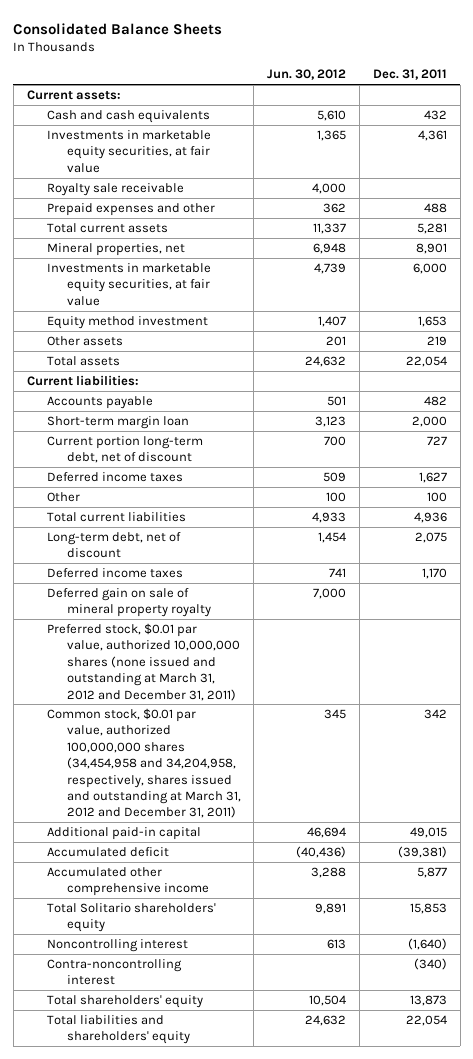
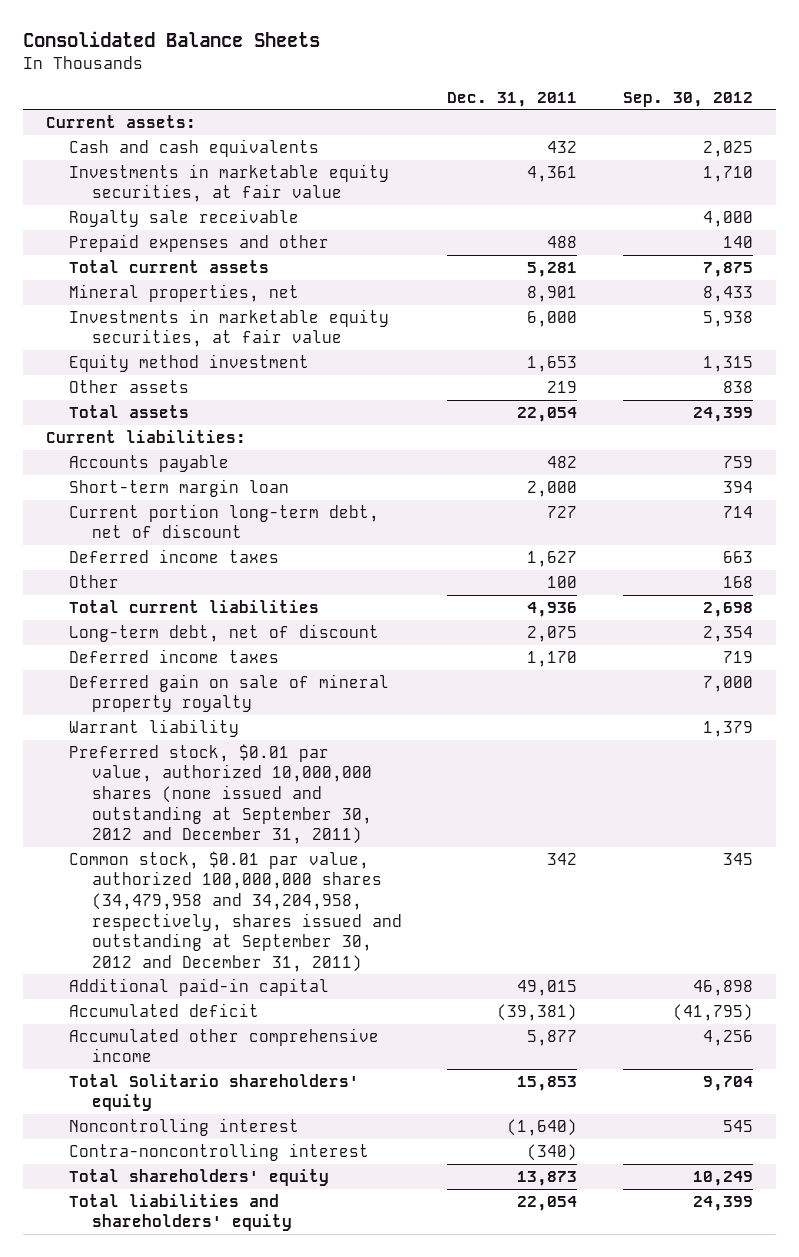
[267,69,347,81] Jun. 30, 2012 -> none
none -> [623,91,754,107] Sep. 30, 2012
none -> [68,718,239,737] Warrant liability
[46,623,240,701] Preferred stock, $0.01 par value, authorized 10,000,000 shares (none issued and outstanding at March 31, 2012 and December 31, 2011) -> [68,743,372,845] Preferred stock, $0.01 par value, authorized 10,000,000 shares (none issued and outstanding at September 30, 2012 and December 31, 2011)
[46,708,241,819] Common stock, $0.01 par value, authorized 100,000,000 shares (34,454,958 and 34,204,958, respectively, shares issued and outstanding at March 31, 2012 and December 31, 2011) -> [68,850,402,972] Common stock, $0.01 par value, authorized 100,000,000 shares (34,479,958 and 34,204,958, respectively, shares issued and outstanding at September 30, 2012 and December 31, 2011)

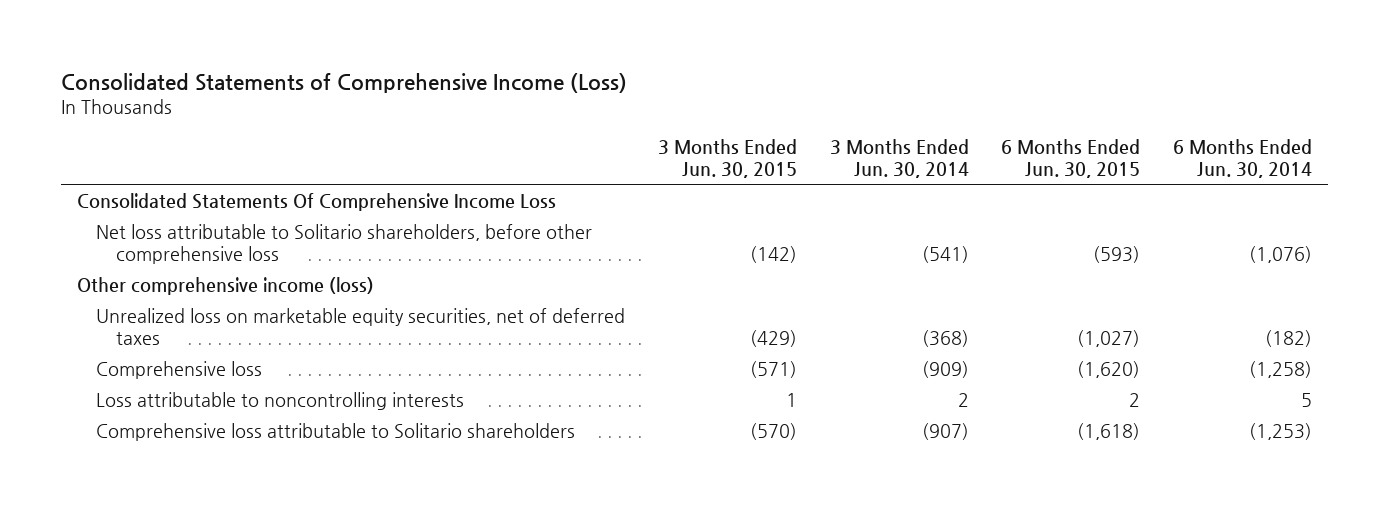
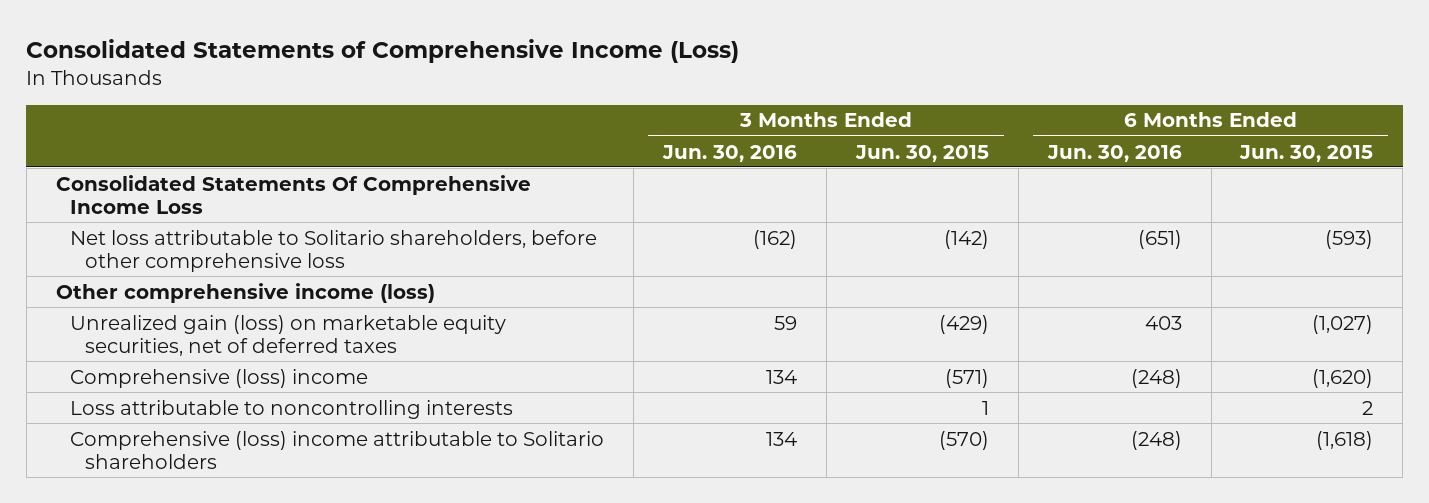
[829,138,969,179] 3 Months Ended Jun. 30, 2014 -> none
[1173,138,1313,179] 6 Months Ended Jun. 30, 2014 -> none
none -> [662,144,798,162] Jun. 30, 2016
none -> [1046,144,1182,162] Jun. 30, 2016
[96,307,626,346] Unrealized loss on marketable equity securities, net of deferred taxes -> [70,314,507,356] Unrealized gain (loss) on marketable equity securities, net of deferred taxes
[96,360,263,379] Comprehensive loss -> [70,368,369,388] Comprehensive (loss) income
[96,422,576,441] Comprehensive loss attributable to Solitario shareholders -> [70,430,605,469] Comprehensive (loss) income attributable to Solitario shareholders

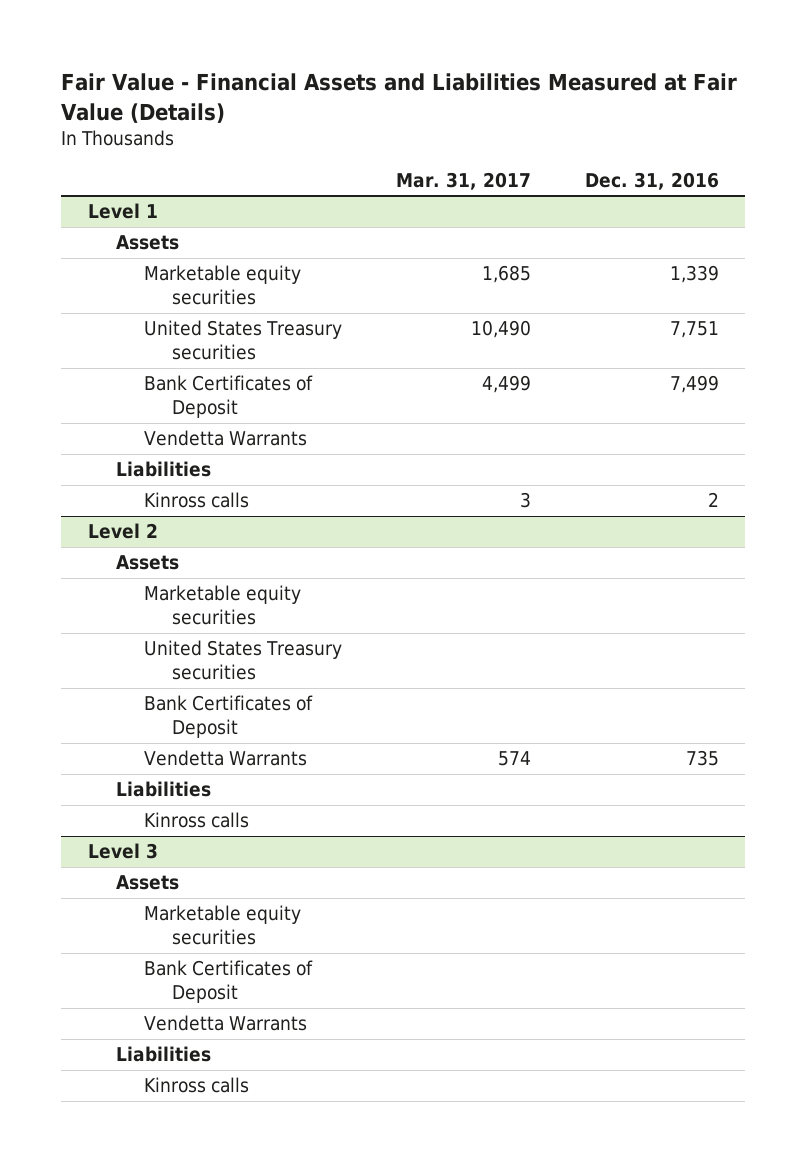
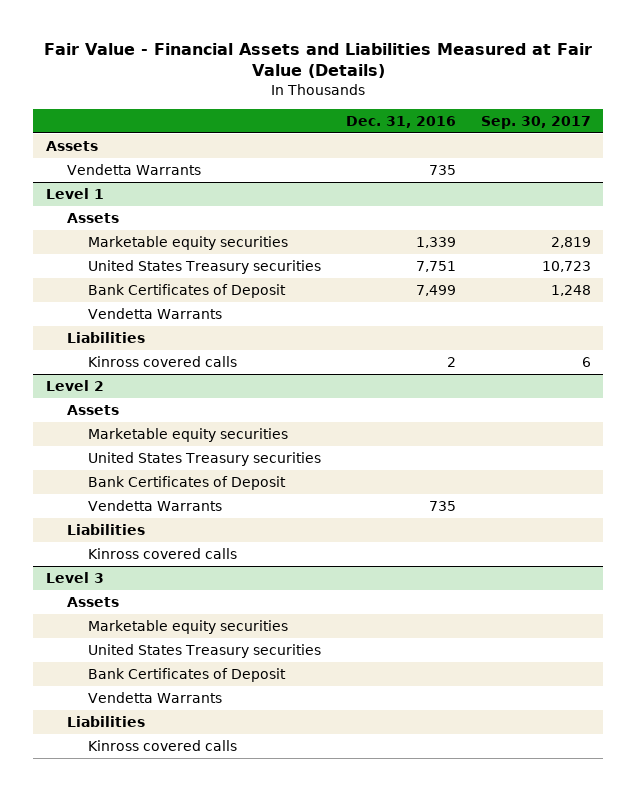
[395,171,531,190] Mar. 31, 2017 -> none
none -> [480,115,591,129] Sep. 30, 2017
none -> [45,140,98,151] Assets
none -> [66,163,201,175] Vendetta Warrants
[144,492,250,509] Kinross calls -> [87,355,237,367] Kinross covered calls
[144,812,250,829] Kinross calls -> [87,547,237,559] Kinross covered calls
none -> [87,643,321,658] United States Treasury securities
[144,1077,250,1094] Kinross calls -> [87,739,237,751] Kinross covered calls

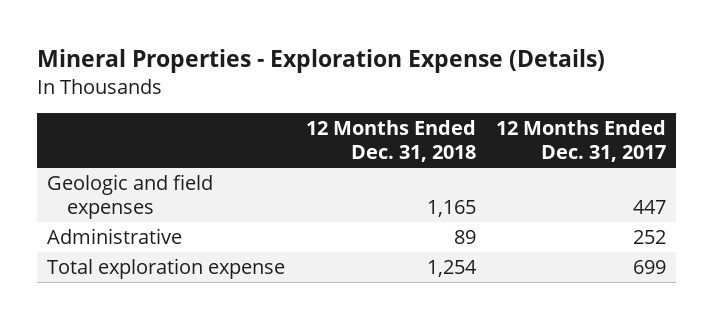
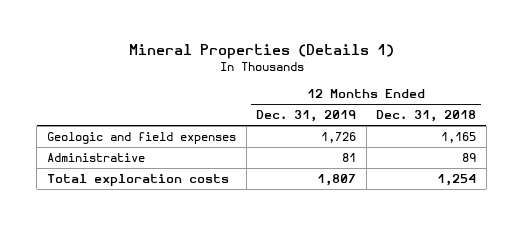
[37,49,606,74] Mineral Properties - Exploration Expense (Details) -> [128,44,394,60] Mineral Properties (Details 1)
[496,119,667,163] 12 Months Ended Dec. 31, 2017 -> none
none -> [256,110,357,123] Dec. 31, 2019
[47,257,286,279] Total exploration expense -> [46,174,229,187] Total exploration costs

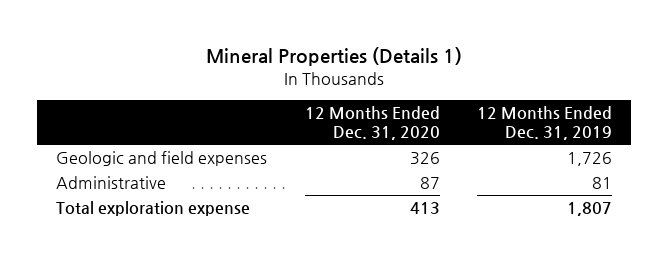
[376,110,477,123] Dec. 31, 2018 -> none
none -> [304,105,440,141] 12 Months Ended Dec. 31, 2020
[46,174,229,187] Total exploration costs -> [56,201,251,217] Total exploration expense

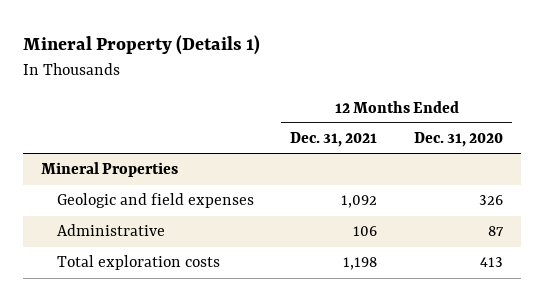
[206,47,463,67] Mineral Properties (Details 1) -> [22,35,260,56] Mineral Property (Details 1)
[476,105,612,141] 12 Months Ended Dec. 31, 2019 -> none
none -> [290,132,378,148] Dec. 31, 2021
none -> [41,162,179,178] Mineral Properties
[56,201,251,217] Total exploration expense -> [56,255,220,271] Total exploration costs

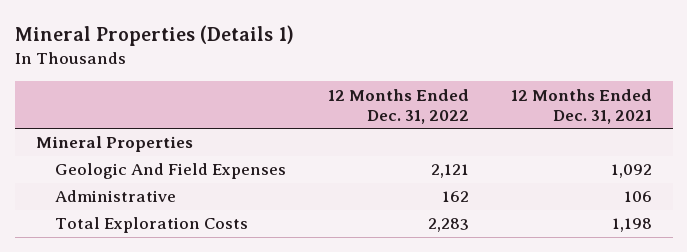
[22,35,260,56] Mineral Property (Details 1) -> [14,25,294,47] Mineral Properties (Details 1)
[413,132,503,148] Dec. 31, 2020 -> none
none -> [327,88,469,124] 12 Months Ended Dec. 31, 2022
[56,193,254,209] Geologic and field expenses -> [54,163,286,180] Geologic And Field Expenses
[56,255,220,271] Total exploration costs -> [54,217,248,234] Total Exploration Costs

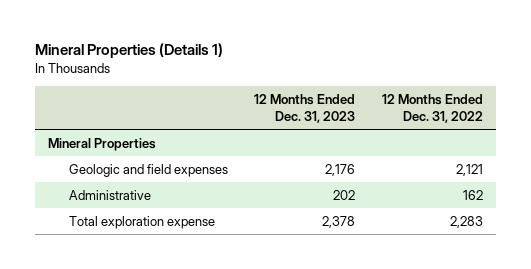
[510,88,652,124] 12 Months Ended Dec. 31, 2021 -> none
none -> [254,94,356,123] 12 Months Ended Dec. 31, 2023
[54,163,286,180] Geologic And Field Expenses -> [68,163,228,177] Geologic and field expenses
[54,217,248,234] Total Exploration Costs -> [68,215,215,229] Total exploration expense

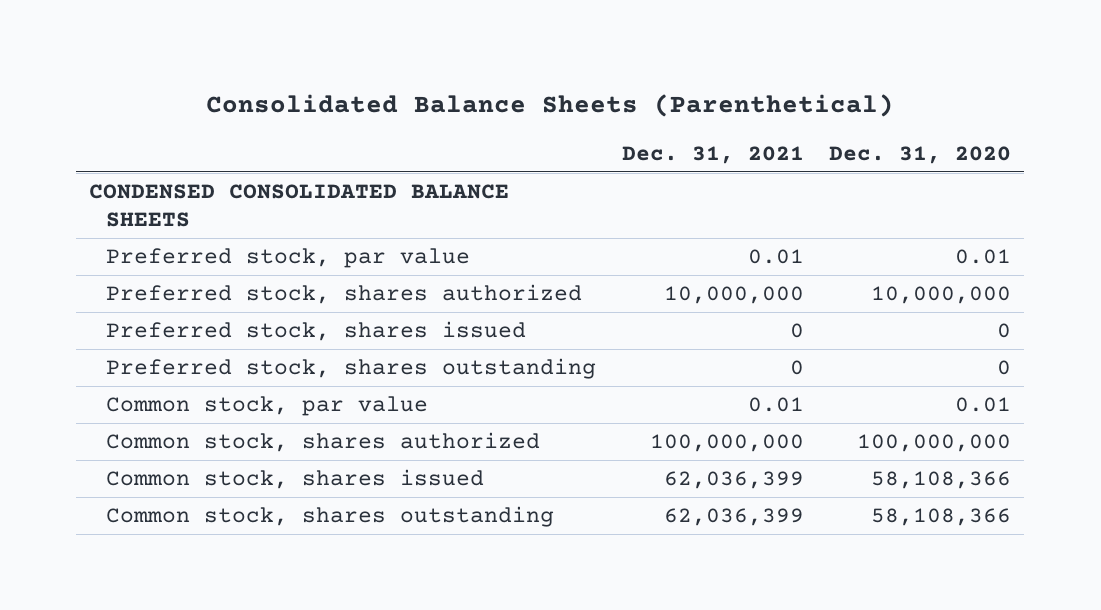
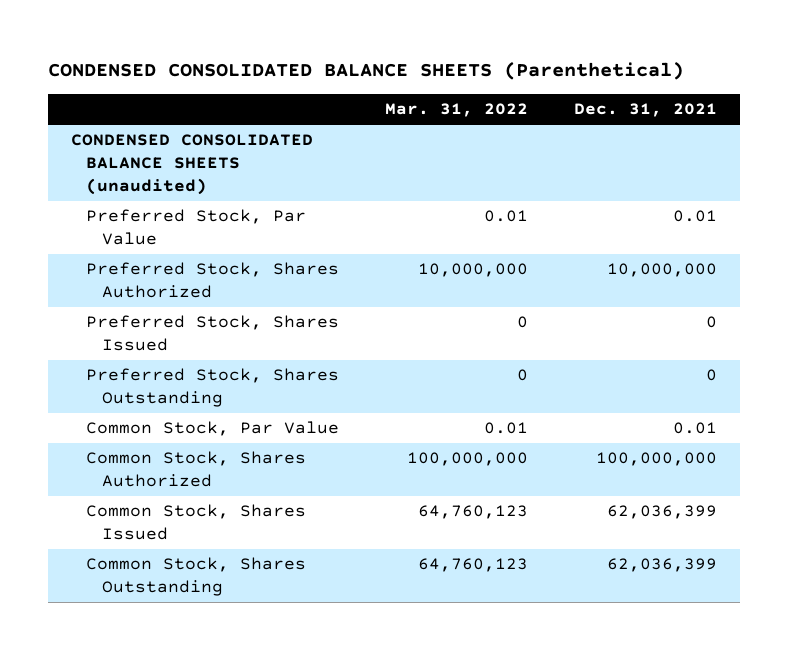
[206,93,895,117] Consolidated Balance Sheets (Parenthetical) -> [48,61,685,80] CONDENSED CONSOLIDATED BALANCE SHEETS (Parenthetical)
[829,145,1012,164] Dec. 31, 2020 -> none
none -> [385,103,529,118] Mar. 31, 2022
[89,184,510,228] CONDENSED CONSOLIDATED BALANCE SHEETS -> [71,134,314,196] CONDENSED CONSOLIDATED BALANCE SHEETS (unaudited)
[105,248,470,269] Preferred stock, par value -> [86,209,307,246] Preferred Stock, Par Value
[105,284,582,305] Preferred stock, shares authorized -> [86,262,340,299] Preferred Stock, Shares Authorized
[105,321,526,342] Preferred stock, shares issued -> [86,315,340,352] Preferred Stock, Shares Issued
[105,358,596,380] Preferred stock, shares outstanding -> [86,368,340,408] Preferred Stock, Shares Outstanding
[105,396,428,417] Common stock, par value -> [86,421,340,437] Common Stock, Par Value
[105,432,540,453] Common stock, shares authorized -> [86,451,307,488] Common Stock, Shares Authorized
[105,469,484,490] Common stock, shares issued -> [86,504,307,541] Common Stock, Shares Issued
[105,506,554,528] Common stock, shares outstanding -> [86,557,307,597] Common Stock, Shares Outstanding

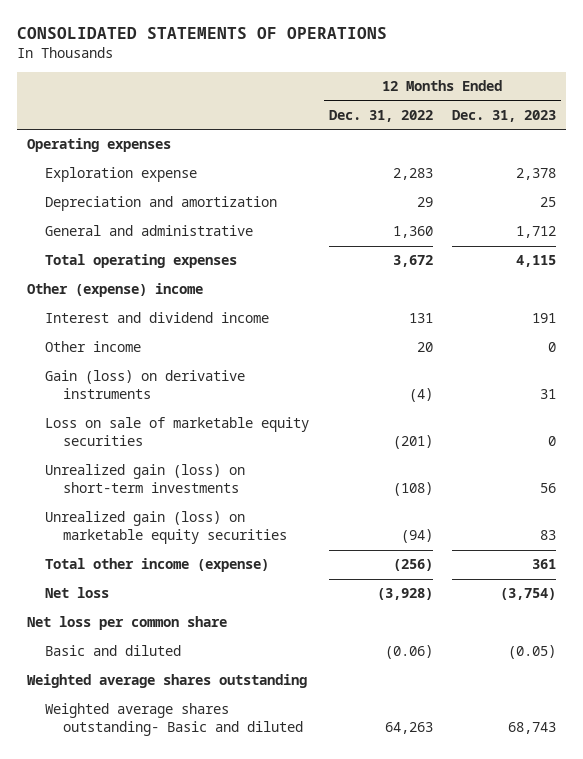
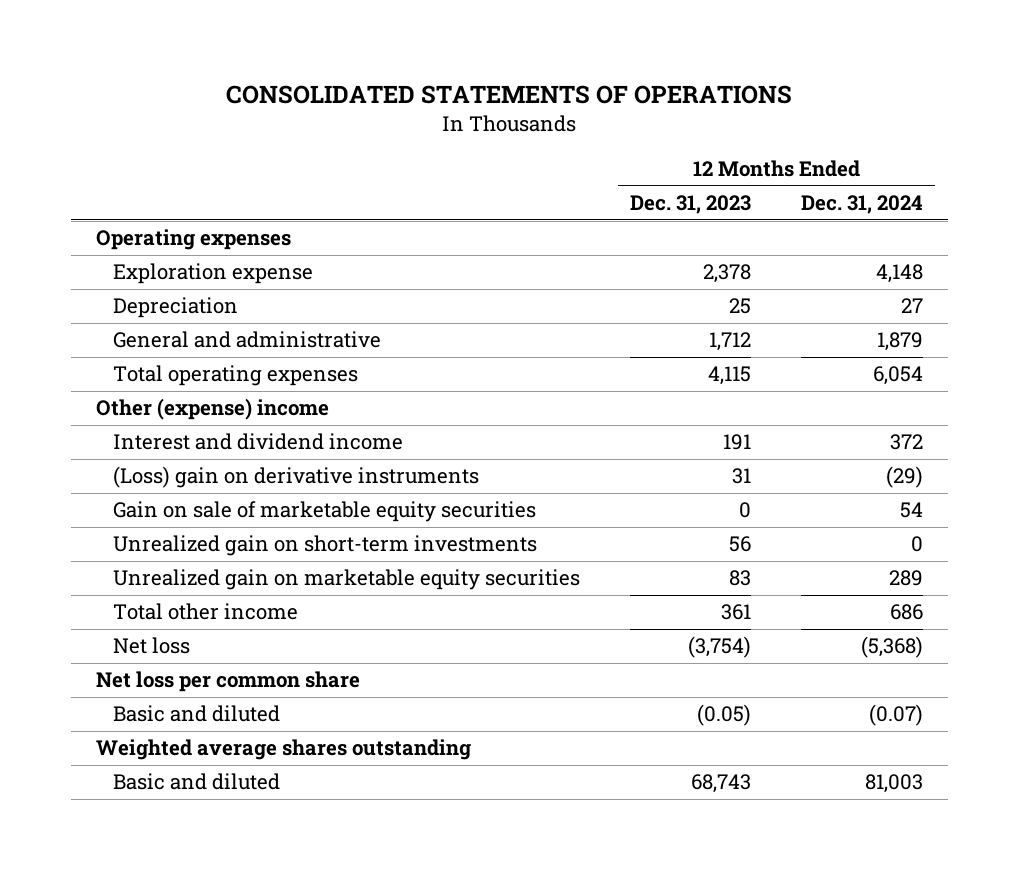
[328,109,433,122] Dec. 31, 2022 -> none
none -> [800,195,923,215] Dec. 31, 2024
[44,196,277,212] Depreciation and amortization -> [113,297,239,319] Depreciation
[44,341,141,353] Other income -> none
[44,370,245,400] Gain (loss) on derivative instruments -> [113,466,480,489] (Loss) gain on derivative instruments
[44,417,309,447] Loss on sale of marketable equity securities -> [113,501,537,523] Gain on sale of marketable equity securities
[44,464,245,494] Unrealized gain (loss) on short-term investments -> [113,535,538,557] Unrealized gain on short-term investments
[44,511,288,545] Unrealized gain (loss) on marketable equity securities -> [113,569,581,591] Unrealized gain on marketable equity securities
[44,558,269,573] Total other income (expense) -> [113,603,299,621] Total other income
[44,703,304,737] Weighted average shares outstanding- Basic and diluted -> [113,773,281,791] Basic and diluted

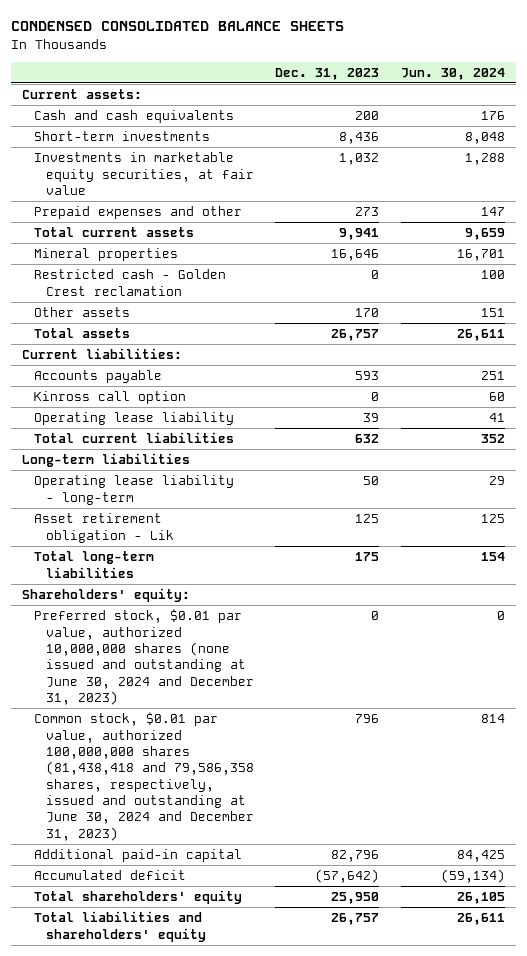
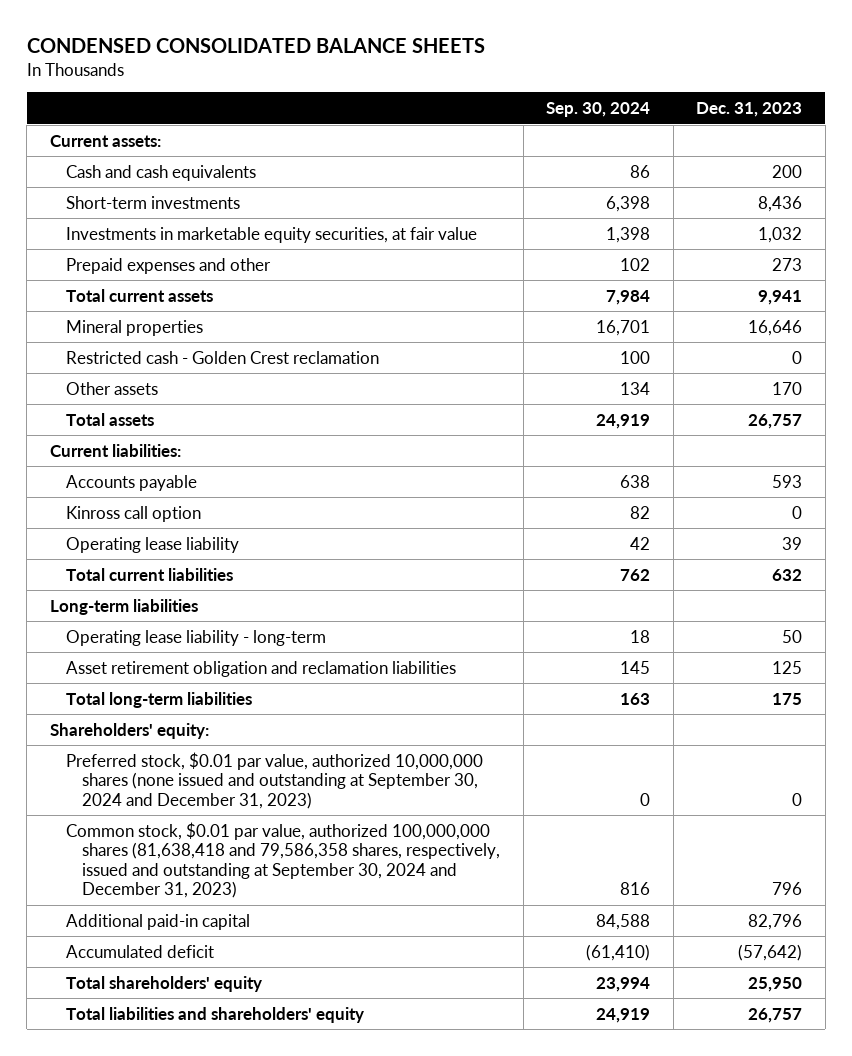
[400,67,505,80] Jun. 30, 2024 -> none
none -> [546,102,651,118] Sep. 30, 2024
[33,513,174,543] Asset retirement obligation - Lik -> [65,660,456,677] Asset retirement obligation and reclamation liabilities
[33,609,254,705] Preferred stock, $0.01 par value, authorized 10,000,000 shares (none issued and outstanding at June 30, 2024 and December 31, 2023) -> [65,751,483,809] Preferred stock, $0.01 par value, authorized 10,000,000 shares (none issued and outstanding at September 30, 2024 and December 31, 2023)
[33,712,254,841] Common stock, $0.01 par value, authorized 100,000,000 shares (81,438,418 and 79,586,358 shares, respectively, issued and outstanding at June 30, 2024 and December 31, 2023) -> [65,821,501,899] Common stock, $0.01 par value, authorized 100,000,000 shares (81,638,418 and 79,586,358 shares, respectively, issued and outstanding at September 30, 2024 and December 31, 2023)

